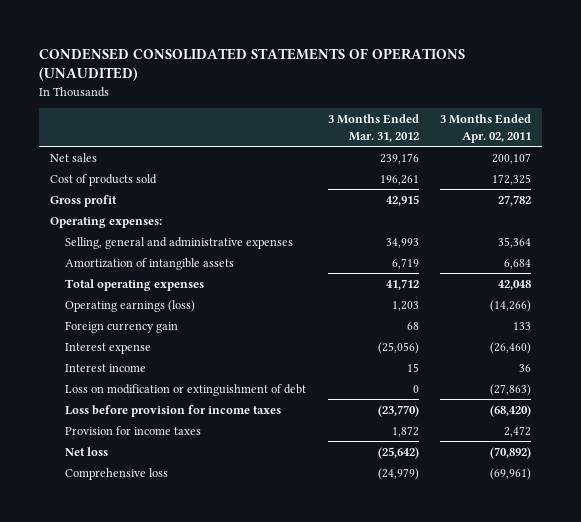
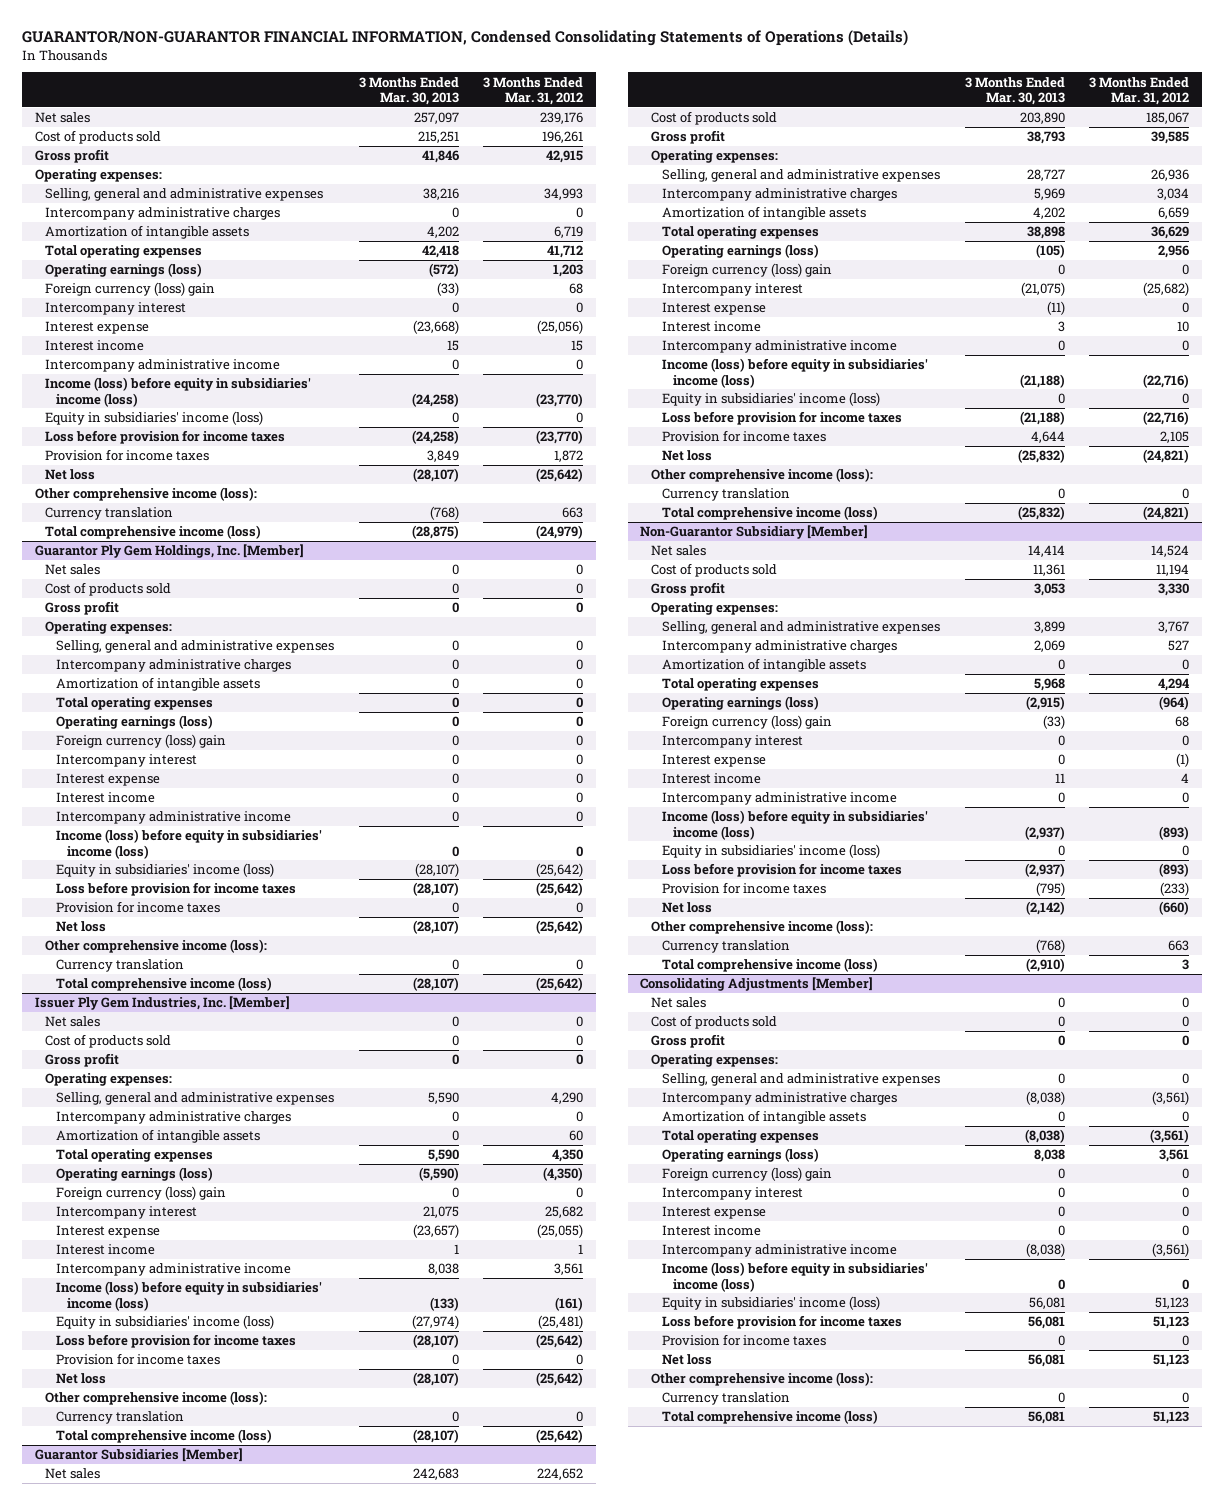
[38,47,465,82] CONDENSED CONSOLIDATED STATEMENTS OF OPERATIONS (UNAUDITED) -> [22,30,909,47] GUARANTOR/NON-GUARANTOR FINANCIAL INFORMATION, Condensed Consolidating Statements of Operations (Details)
[440,114,532,143] 3 Months Ended Apr. 02, 2011 -> none
none -> [358,76,459,105] 3 Months Ended Mar. 30, 2013
none -> [45,207,281,221] Intercompany administrative charges
[64,320,178,333] Foreign currency gain -> [45,282,216,297] Foreign currency (loss) gain
none -> [45,302,187,316] Intercompany interest
[64,383,306,396] Loss on modification or extinguishment of debt -> none
none -> [45,359,281,373] Intercompany administrative income
none -> [45,377,312,407] Income (loss) before equity in subsidiaries' income (loss)
none -> [45,411,264,426] Equity in subsidiaries' income (loss)
none -> [34,487,257,502] Other comprehensive income (loss):
none -> [45,507,174,521] Currency translation
[64,467,168,480] Comprehensive loss -> [45,525,262,540] Total comprehensive income (loss)
none -> [34,544,304,559] Guarantor Ply Gem Holdings, Inc. [Member]
none -> [45,564,101,576] Net sales
none -> [45,582,172,597] Cost of products sold
none -> [45,601,120,616] Gross profit
none -> [45,621,173,635] Operating expenses:
none -> [56,640,335,654] Selling, general and administrative expenses
none -> [56,659,292,673] Intercompany administrative charges
none -> [56,677,261,692] Amortization of intangible assets
none -> [56,697,214,711] Total operating expenses
none -> [56,715,214,730] Operating earnings (loss)
none -> [56,734,227,749] Foreign currency (loss) gain
none -> [56,754,198,768] Intercompany interest
none -> [56,773,161,787] Interest expense
none -> [56,792,156,804] Interest income
none -> [56,811,292,825] Intercompany administrative income
none -> [56,829,323,859] Income (loss) before equity in subsidiaries' income (loss)
none -> [56,863,275,878] Equity in subsidiaries' income (loss)
none -> [56,882,297,897] Loss before provision for income taxes
none -> [56,901,221,914] Provision for income taxes
none -> [56,921,107,933] Net loss
none -> [45,939,268,954] Other comprehensive income (loss):
none -> [56,959,185,973] Currency translation
none -> [56,977,273,992] Total comprehensive income (loss)
none -> [34,996,290,1011] Issuer Ply Gem Industries, Inc. [Member]
none -> [45,1016,101,1028] Net sales
none -> [45,1034,172,1049] Cost of products sold
none -> [45,1053,120,1068] Gross profit
none -> [45,1073,173,1087] Operating expenses:
none -> [56,1092,335,1106] Selling, general and administrative expenses
none -> [56,1111,292,1125] Intercompany administrative charges
none -> [56,1129,261,1144] Amortization of intangible assets
none -> [56,1149,214,1163] Total operating expenses
none -> [56,1167,214,1182] Operating earnings (loss)
none -> [56,1186,227,1201] Foreign currency (loss) gain
none -> [56,1206,198,1220] Intercompany interest
none -> [56,1225,161,1239] Interest expense
none -> [56,1244,156,1256] Interest income
none -> [56,1263,292,1277] Intercompany administrative income
none -> [56,1281,323,1311] Income (loss) before equity in subsidiaries' income (loss)
none -> [56,1315,275,1330] Equity in subsidiaries' income (loss)
none -> [56,1334,297,1349] Loss before provision for income taxes
none -> [56,1353,221,1366] Provision for income taxes
none -> [56,1373,107,1385] Net loss
none -> [45,1391,268,1406] Other comprehensive income (loss):
none -> [56,1411,185,1425] Currency translation
none -> [56,1429,273,1444] Total comprehensive income (loss)
none -> [34,1448,243,1463] Guarantor Subsidiaries [Member]
none -> [45,1468,101,1480] Net sales
none -> [651,111,778,126] Cost of products sold
none -> [651,130,726,145] Gross profit
none -> [651,150,779,164] Operating expenses:
none -> [661,169,940,183] Selling, general and administrative expenses
none -> [661,188,897,202] Intercompany administrative charges
none -> [661,206,866,221] Amortization of intangible assets
none -> [661,226,819,240] Total operating expenses
none -> [661,244,819,259] Operating earnings (loss)
none -> [661,263,832,278] Foreign currency (loss) gain
none -> [661,283,803,297] Intercompany interest
none -> [661,302,766,316] Interest expense
none -> [661,321,761,333] Interest income
none -> [661,340,897,354] Intercompany administrative income
none -> [661,358,928,388] Income (loss) before equity in subsidiaries' income (loss)
none -> [661,392,880,407] Equity in subsidiaries' income (loss)
none -> [661,411,902,426] Loss before provision for income taxes
none -> [661,430,826,443] Provision for income taxes
none -> [661,450,712,462] Net loss
none -> [651,468,874,483] Other comprehensive income (loss):
none -> [661,488,790,502] Currency translation
none -> [661,506,878,521] Total comprehensive income (loss)
none -> [640,525,869,540] Non-Guarantor Subsidiary [Member]
none -> [651,545,707,557] Net sales
none -> [651,563,778,578] Cost of products sold
none -> [651,582,726,597] Gross profit
none -> [651,602,779,616] Operating expenses:
none -> [661,621,940,635] Selling, general and administrative expenses
none -> [661,640,897,654] Intercompany administrative charges
none -> [661,658,866,673] Amortization of intangible assets
none -> [661,678,819,692] Total operating expenses
none -> [661,696,819,711] Operating earnings (loss)
none -> [661,715,832,730] Foreign currency (loss) gain
none -> [661,735,803,749] Intercompany interest
none -> [661,754,766,768] Interest expense
none -> [661,773,761,785] Interest income
none -> [661,792,897,806] Intercompany administrative income
none -> [661,810,928,840] Income (loss) before equity in subsidiaries' income (loss)
none -> [661,844,880,859] Equity in subsidiaries' income (loss)
none -> [661,863,902,878] Loss before provision for income taxes
none -> [661,882,826,895] Provision for income taxes
none -> [661,902,712,914] Net loss
none -> [651,920,874,935] Other comprehensive income (loss):
none -> [661,940,790,954] Currency translation
none -> [661,958,878,973] Total comprehensive income (loss)
none -> [640,977,874,992] Consolidating Adjustments [Member]
none -> [651,997,707,1009] Net sales
none -> [651,1015,778,1030] Cost of products sold
none -> [651,1034,726,1049] Gross profit
none -> [651,1054,779,1068] Operating expenses:
none -> [661,1073,940,1087] Selling, general and administrative expenses
none -> [661,1092,897,1106] Intercompany administrative charges
none -> [661,1110,866,1125] Amortization of intangible assets
none -> [661,1130,819,1144] Total operating expenses
none -> [661,1148,819,1163] Operating earnings (loss)
none -> [661,1167,832,1182] Foreign currency (loss) gain
none -> [661,1187,803,1201] Intercompany interest
none -> [661,1206,766,1220] Interest expense
none -> [661,1225,761,1237] Interest income
none -> [661,1244,897,1258] Intercompany administrative income
none -> [661,1262,928,1292] Income (loss) before equity in subsidiaries' income (loss)
none -> [661,1296,880,1311] Equity in subsidiaries' income (loss)
none -> [661,1315,902,1330] Loss before provision for income taxes
none -> [661,1334,826,1347] Provision for income taxes
none -> [661,1354,712,1366] Net loss
none -> [651,1372,874,1387] Other comprehensive income (loss):
none -> [661,1392,790,1406] Currency translation
none -> [661,1410,878,1425] Total comprehensive income (loss)

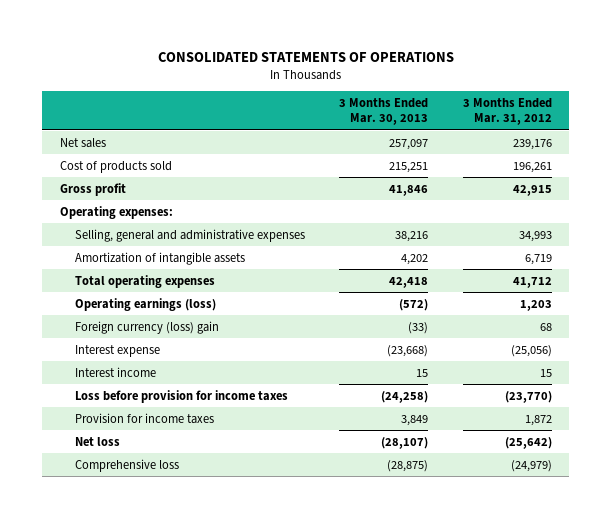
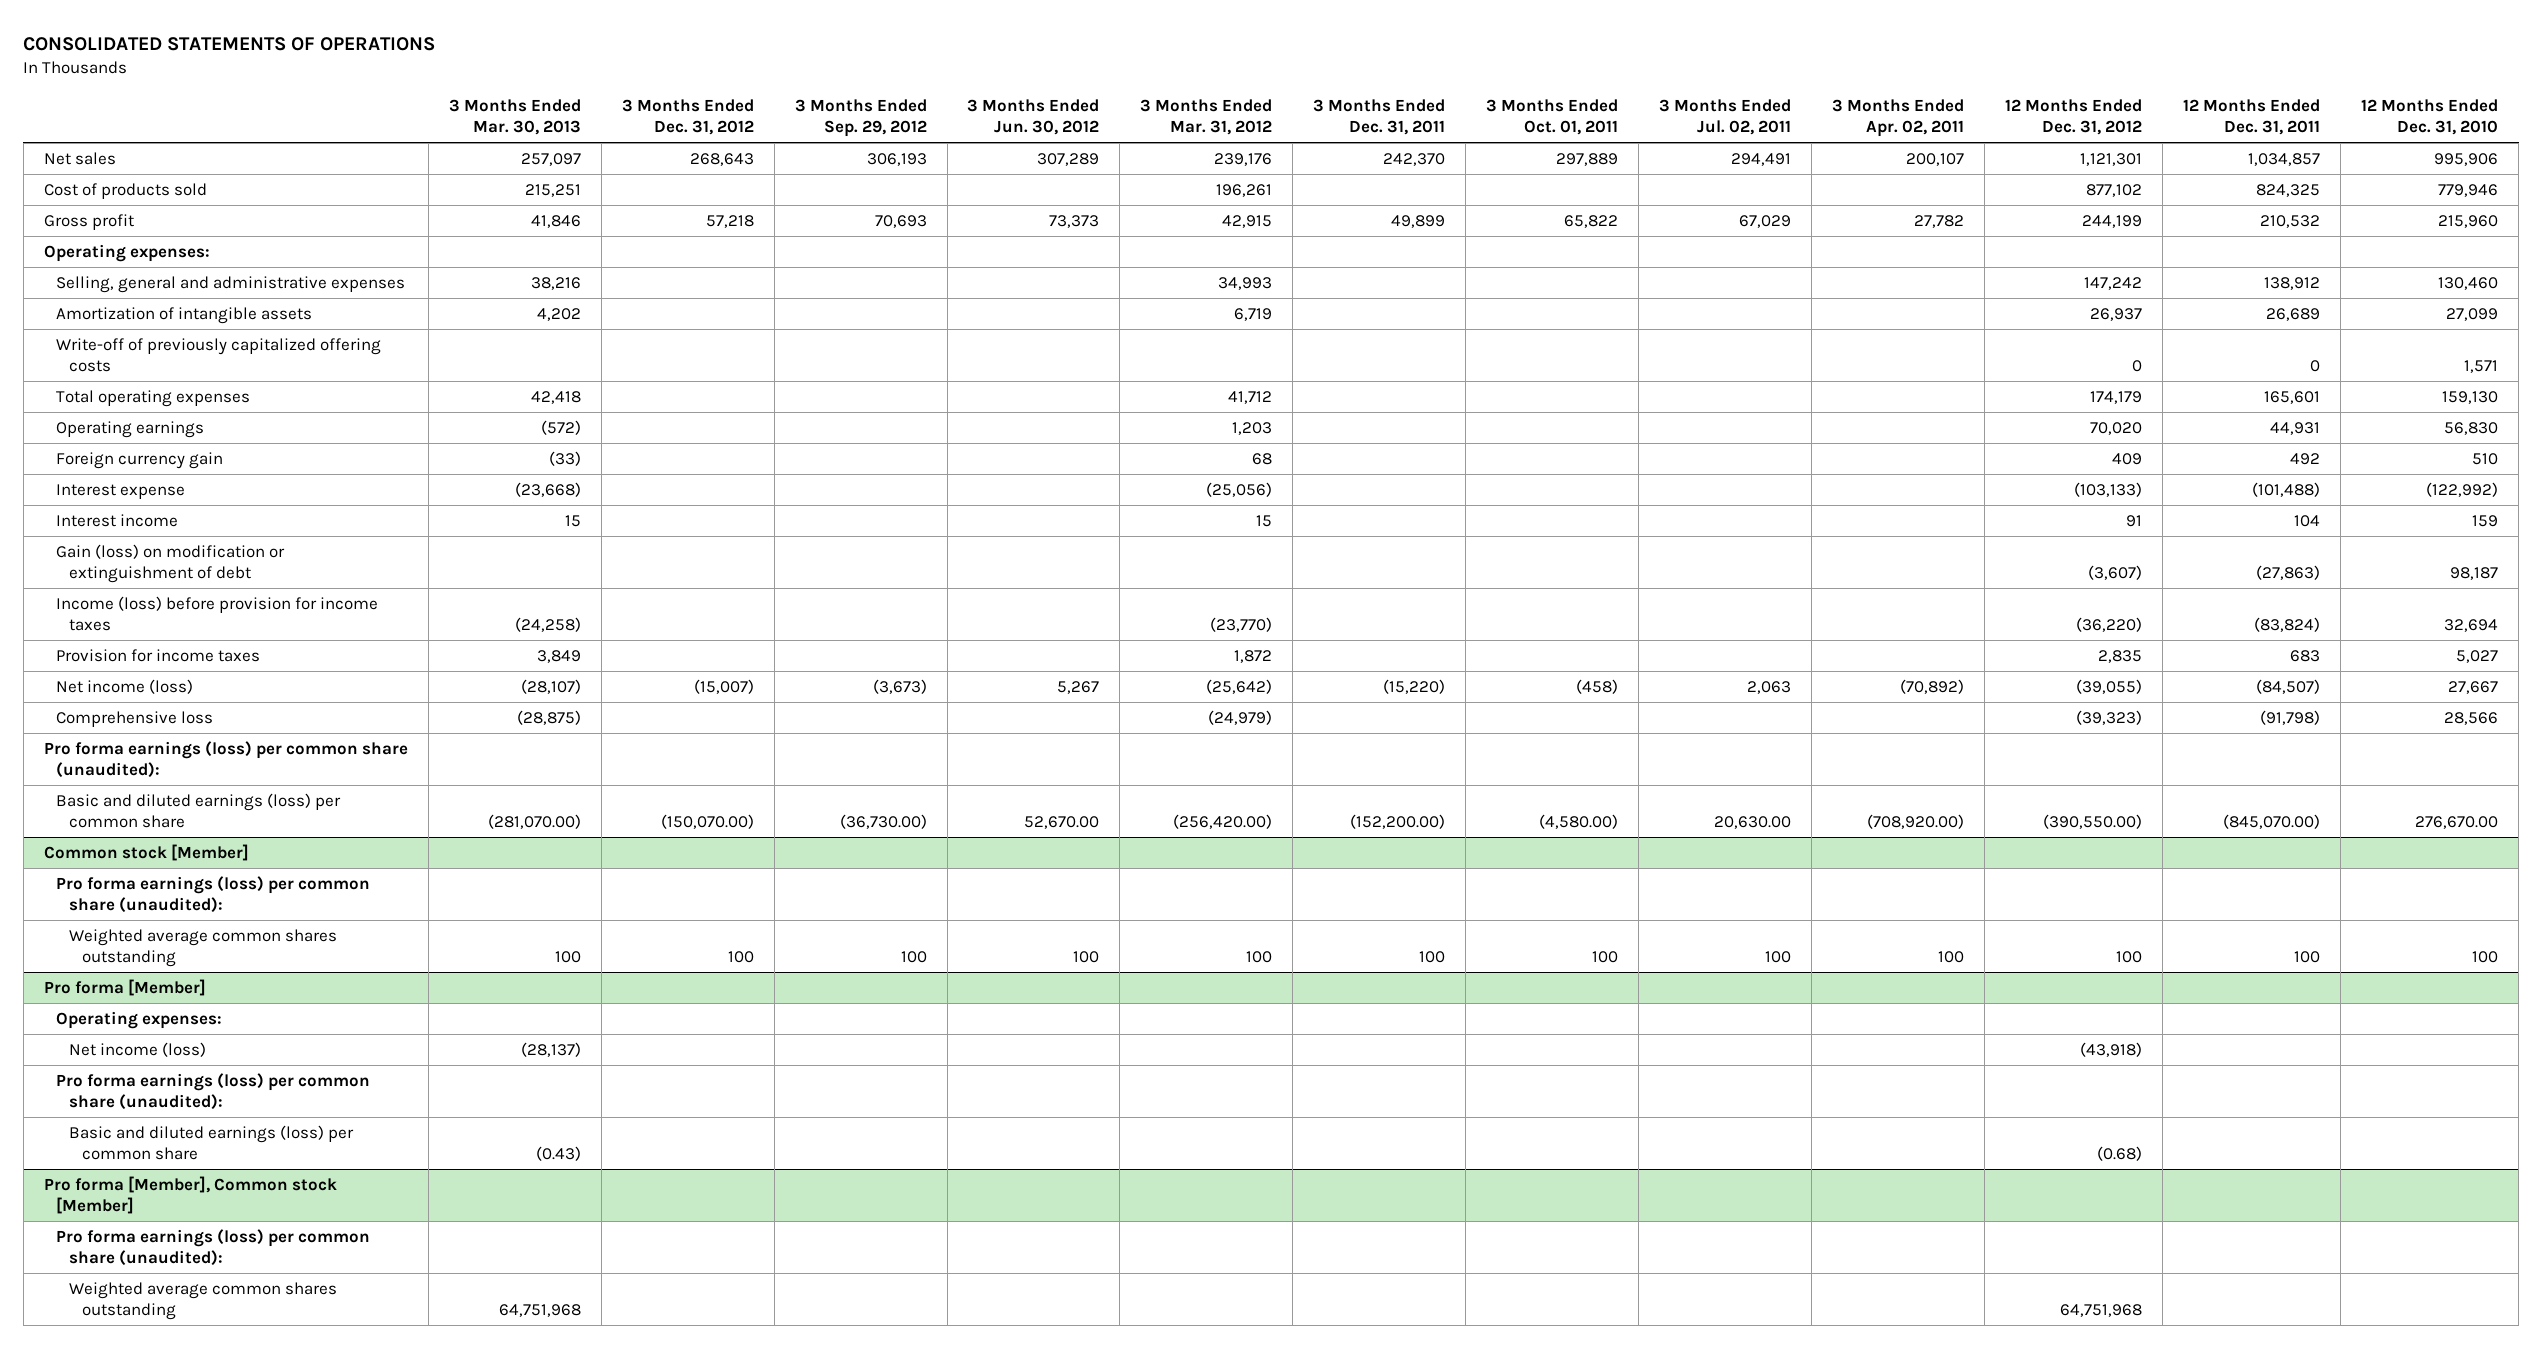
none -> [621,98,754,136] 3 Months Ended Dec. 31, 2012
none -> [794,98,927,138] 3 Months Ended Sep. 29, 2012
none -> [967,98,1100,136] 3 Months Ended Jun. 30, 2012
none -> [1313,98,1446,136] 3 Months Ended Dec. 31, 2011
none -> [1486,98,1619,136] 3 Months Ended Oct. 01, 2011
none -> [1659,98,1792,136] 3 Months Ended Jul. 02, 2011
none -> [1832,98,1965,138] 3 Months Ended Apr. 02, 2011
none -> [2005,98,2143,136] 12 Months Ended Dec. 31, 2012
none -> [2183,98,2321,136] 12 Months Ended Dec. 31, 2011
none -> [2361,98,2499,136] 12 Months Ended Dec. 31, 2010
none -> [56,337,382,373] Write-off of previously capitalized offering costs
[74,297,216,311] Operating earnings (loss) -> [56,420,205,438] Operating earnings
[74,320,219,334] Foreign currency (loss) gain -> [56,451,224,469] Foreign currency gain
none -> [56,543,286,584] Gain (loss) on modification or extinguishment of debt
[74,389,288,403] Loss before provision for income taxes -> [56,595,379,632] Income (loss) before provision for income taxes
[74,436,120,446] Net loss -> [56,678,194,694] Net income (loss)
none -> [43,740,408,779] Pro forma earnings (loss) per common share (unaudited):
none -> [56,792,342,829] Basic and diluted earnings (loss) per common share
none -> [43,843,249,861] Common stock [Member]
none -> [56,875,371,914] Pro forma earnings (loss) per common share (unaudited):
none -> [69,928,338,968] Weighted average common shares outstanding
none -> [43,978,206,996] Pro forma [Member]
none -> [56,1010,223,1029] Operating expenses:
none -> [69,1041,207,1057] Net income (loss)
none -> [56,1072,371,1111] Pro forma earnings (loss) per common share (unaudited):
none -> [69,1124,355,1161] Basic and diluted earnings (loss) per common share
none -> [43,1175,337,1215] Pro forma [Member], Common stock [Member]
none -> [56,1228,371,1267] Pro forma earnings (loss) per common share (unaudited):
none -> [69,1281,338,1321] Weighted average common shares outstanding

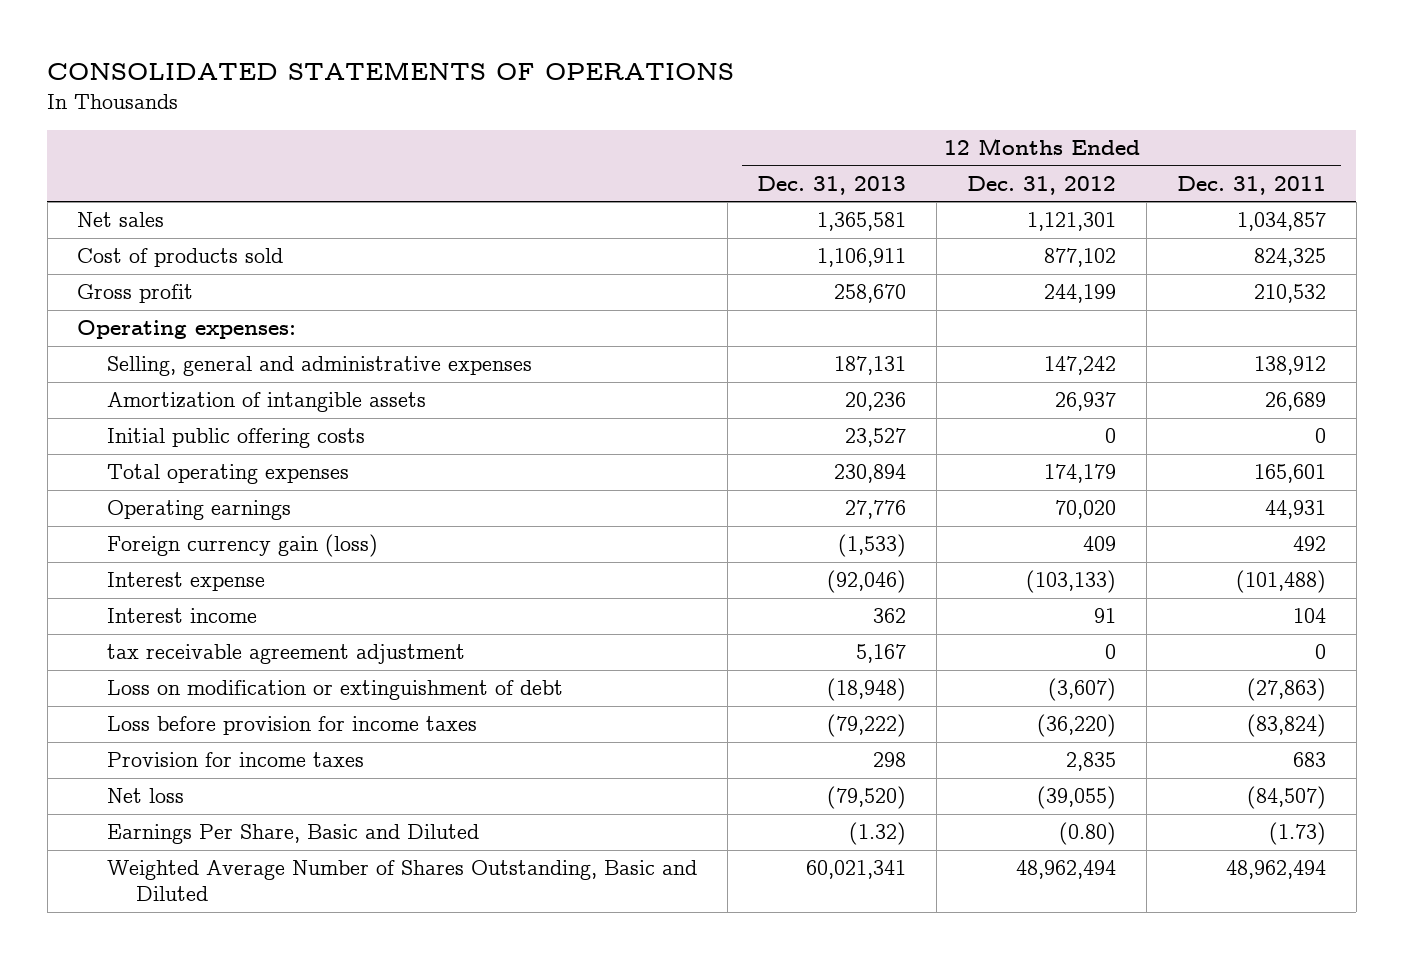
[448,98,581,136] 3 Months Ended Mar. 30, 2013 -> none
[621,98,754,136] 3 Months Ended Dec. 31, 2012 -> none
[794,98,927,138] 3 Months Ended Sep. 29, 2012 -> none
[967,98,1100,136] 3 Months Ended Jun. 30, 2012 -> none
[1140,98,1273,136] 3 Months Ended Mar. 31, 2012 -> none
[1313,98,1446,136] 3 Months Ended Dec. 31, 2011 -> none
[1486,98,1619,136] 3 Months Ended Oct. 01, 2011 -> none
[1659,98,1792,136] 3 Months Ended Jul. 02, 2011 -> none
[1832,98,1965,138] 3 Months Ended Apr. 02, 2011 -> none
[2361,98,2499,136] 12 Months Ended Dec. 31, 2010 -> none
none -> [757,175,907,195] Dec. 31, 2013
[56,337,382,373] Write-off of previously capitalized offering costs -> none
none -> [106,428,365,449] Initial public offering costs
[56,451,224,469] Foreign currency gain -> [106,534,378,558] Foreign currency gain (loss)
none -> [106,644,465,665] tax receivable agreement adjustment
[56,543,286,584] Gain (loss) on modification or extinguishment of debt -> [106,680,563,701] Loss on modification or extinguishment of debt
[56,595,379,632] Income (loss) before provision for income taxes -> [106,716,477,736] Loss before provision for income taxes
[56,710,214,727] Comprehensive loss -> none
[43,740,408,779] Pro forma earnings (loss) per common share (unaudited): -> none
[43,843,249,861] Common stock [Member] -> none
[56,875,371,914] Pro forma earnings (loss) per common share (unaudited): -> none
[43,978,206,996] Pro forma [Member] -> none
[56,1010,223,1029] Operating expenses: -> none
[69,1041,207,1057] Net income (loss) -> none
[56,1072,371,1111] Pro forma earnings (loss) per common share (unaudited): -> none
[69,1124,355,1161] Basic and diluted earnings (loss) per common share -> none
[43,1175,337,1215] Pro forma [Member], Common stock [Member] -> none
[56,1228,371,1267] Pro forma earnings (loss) per common share (unaudited): -> none
[69,1281,338,1321] Weighted average common shares outstanding -> none
[56,678,194,694] Net income (loss) -> [106,788,184,804] Net loss
[56,792,342,829] Basic and diluted earnings (loss) per common share -> [106,824,479,845] Earnings Per Share, Basic and Diluted
[2043,814,2143,830] (390,550.00) -> [1059,822,1117,846] (0.80)
[2223,814,2321,830] (845,070.00) -> [1268,822,1326,846] (1.73)
[69,928,338,968] Weighted average common shares outstanding -> [106,860,697,902] Weighted Average Number of Shares Outstanding, Basic and Diluted
[2116,951,2143,964] 100 -> [1016,860,1117,880] 48,962,494
[2294,951,2321,964] 100 -> [1225,860,1326,880] 48,962,494

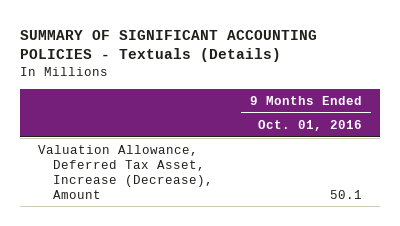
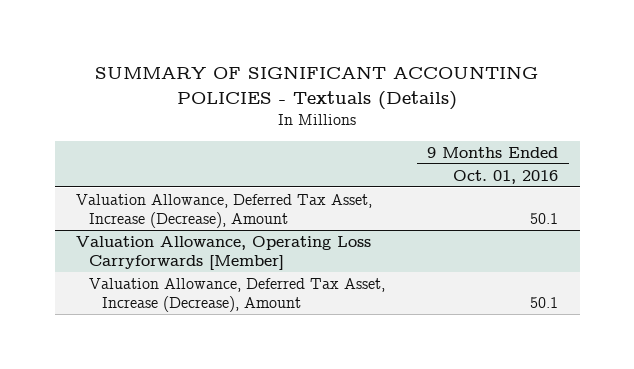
none -> [76,235,372,270] Valuation Allowance, Operating Loss Carryforwards [Member]
none -> [89,277,386,312] Valuation Allowance, Deferred Tax Asset, Increase (Decrease), Amount

